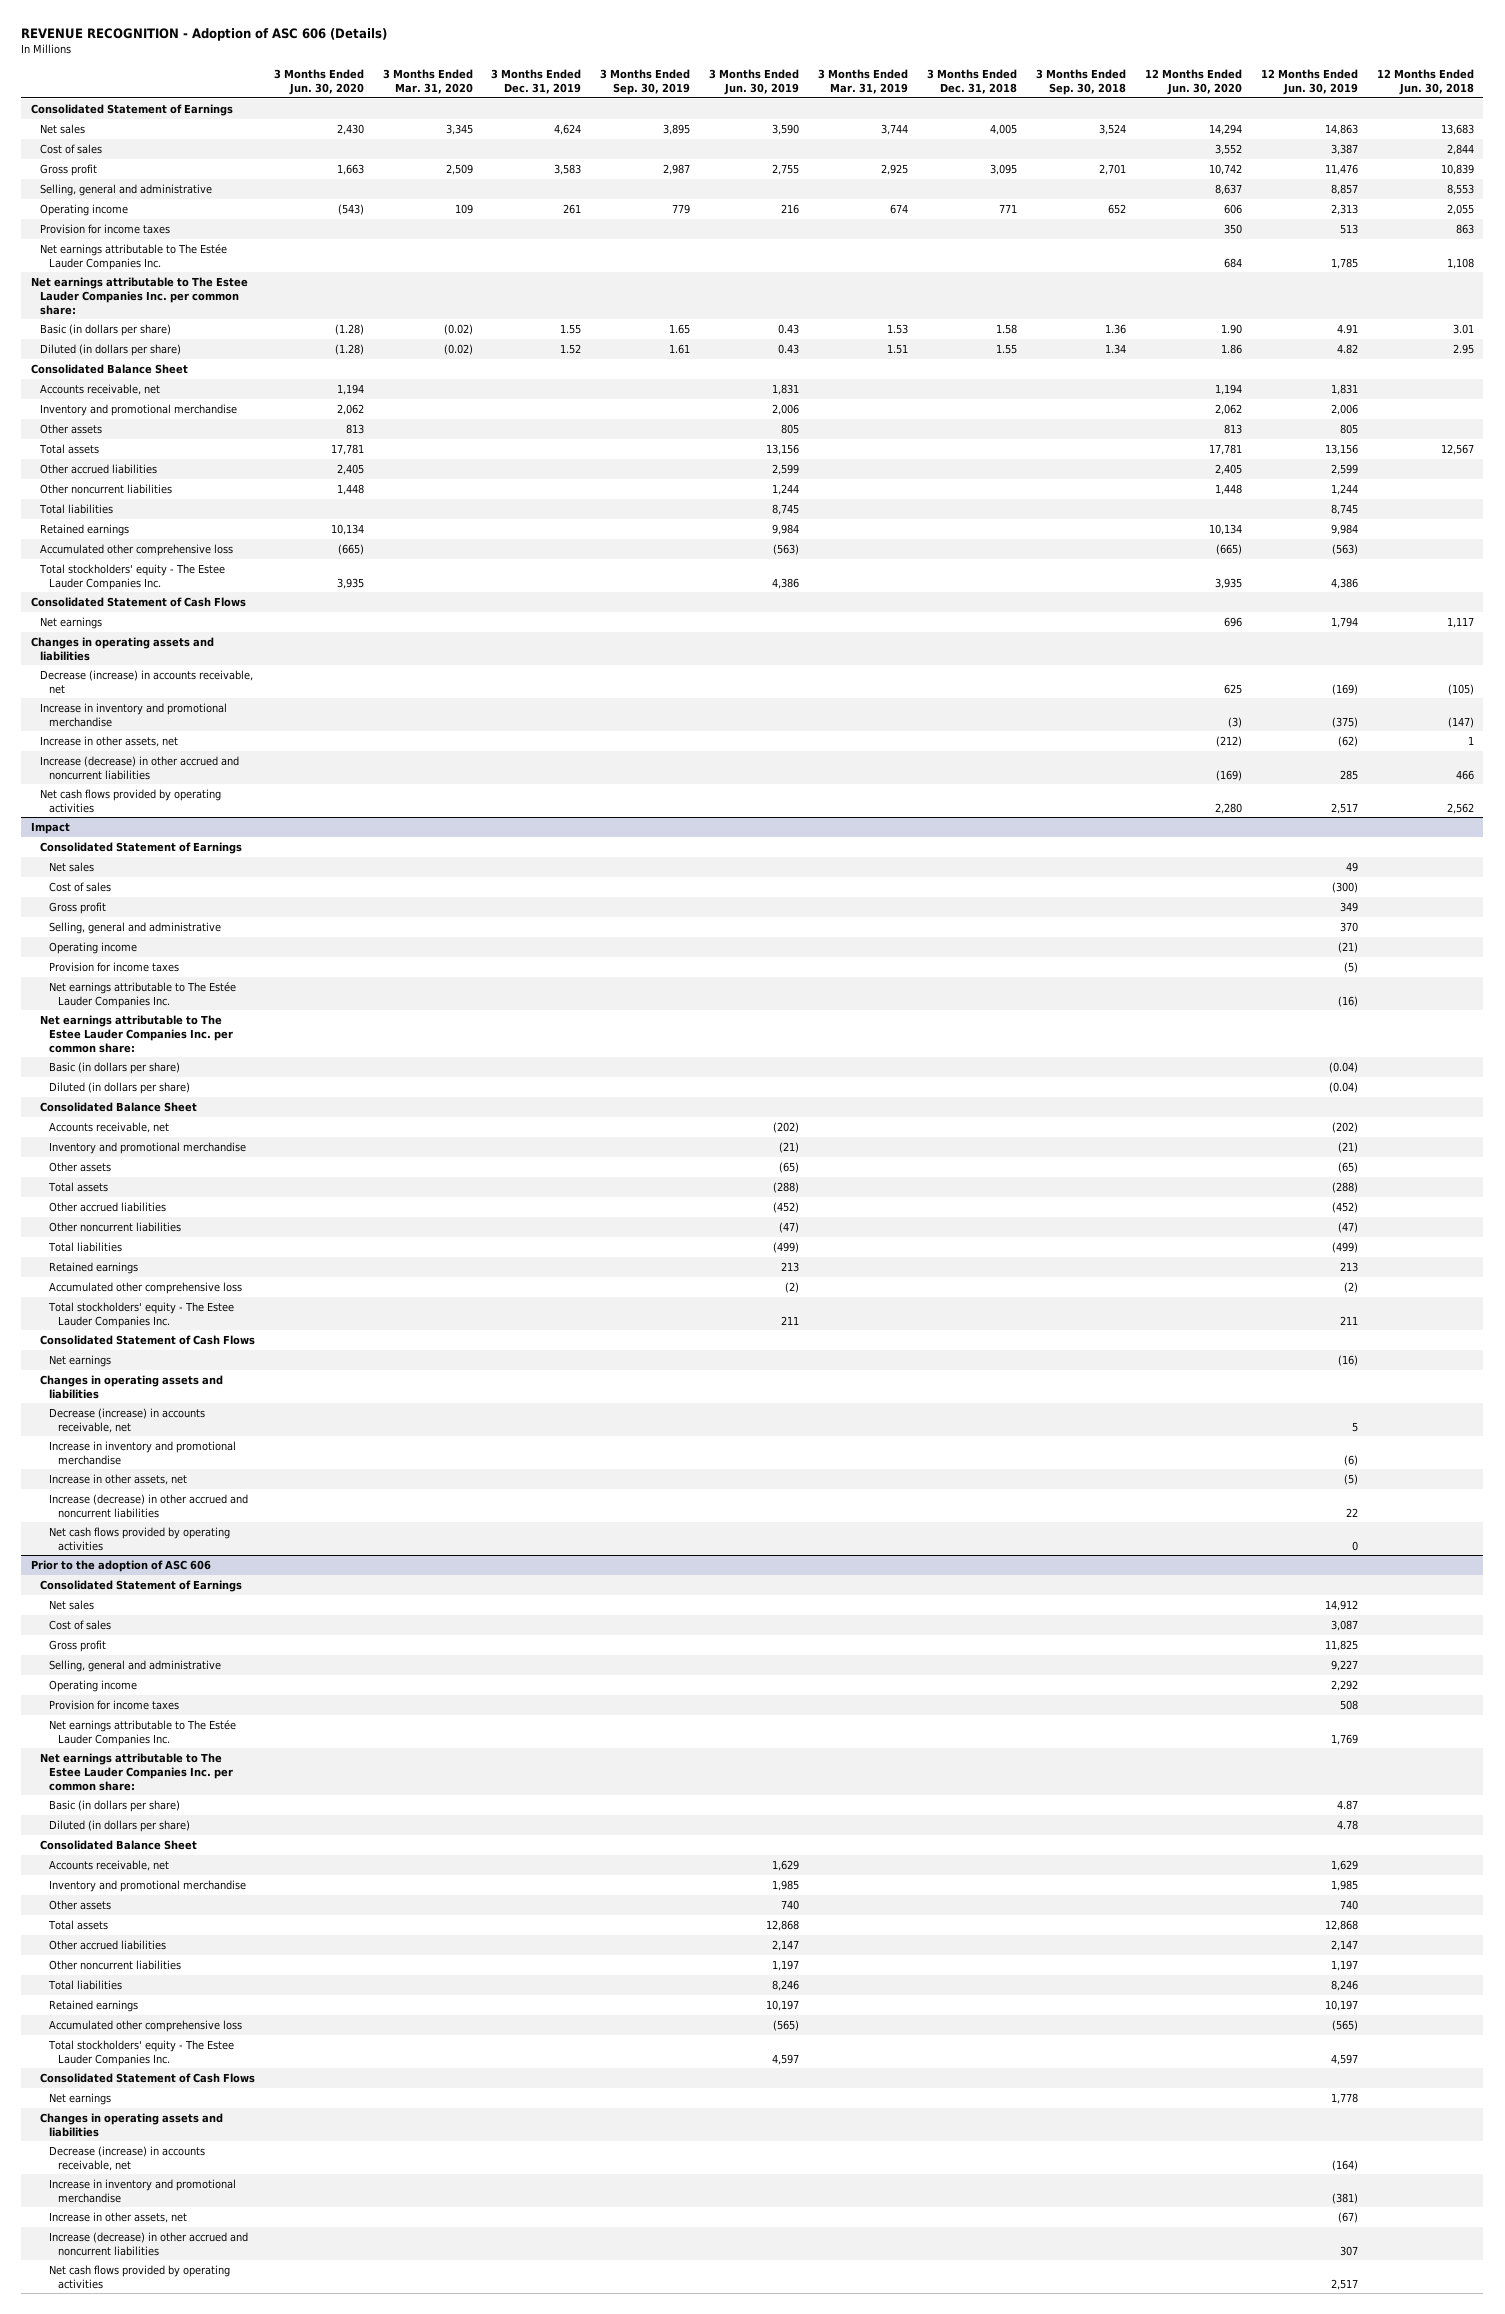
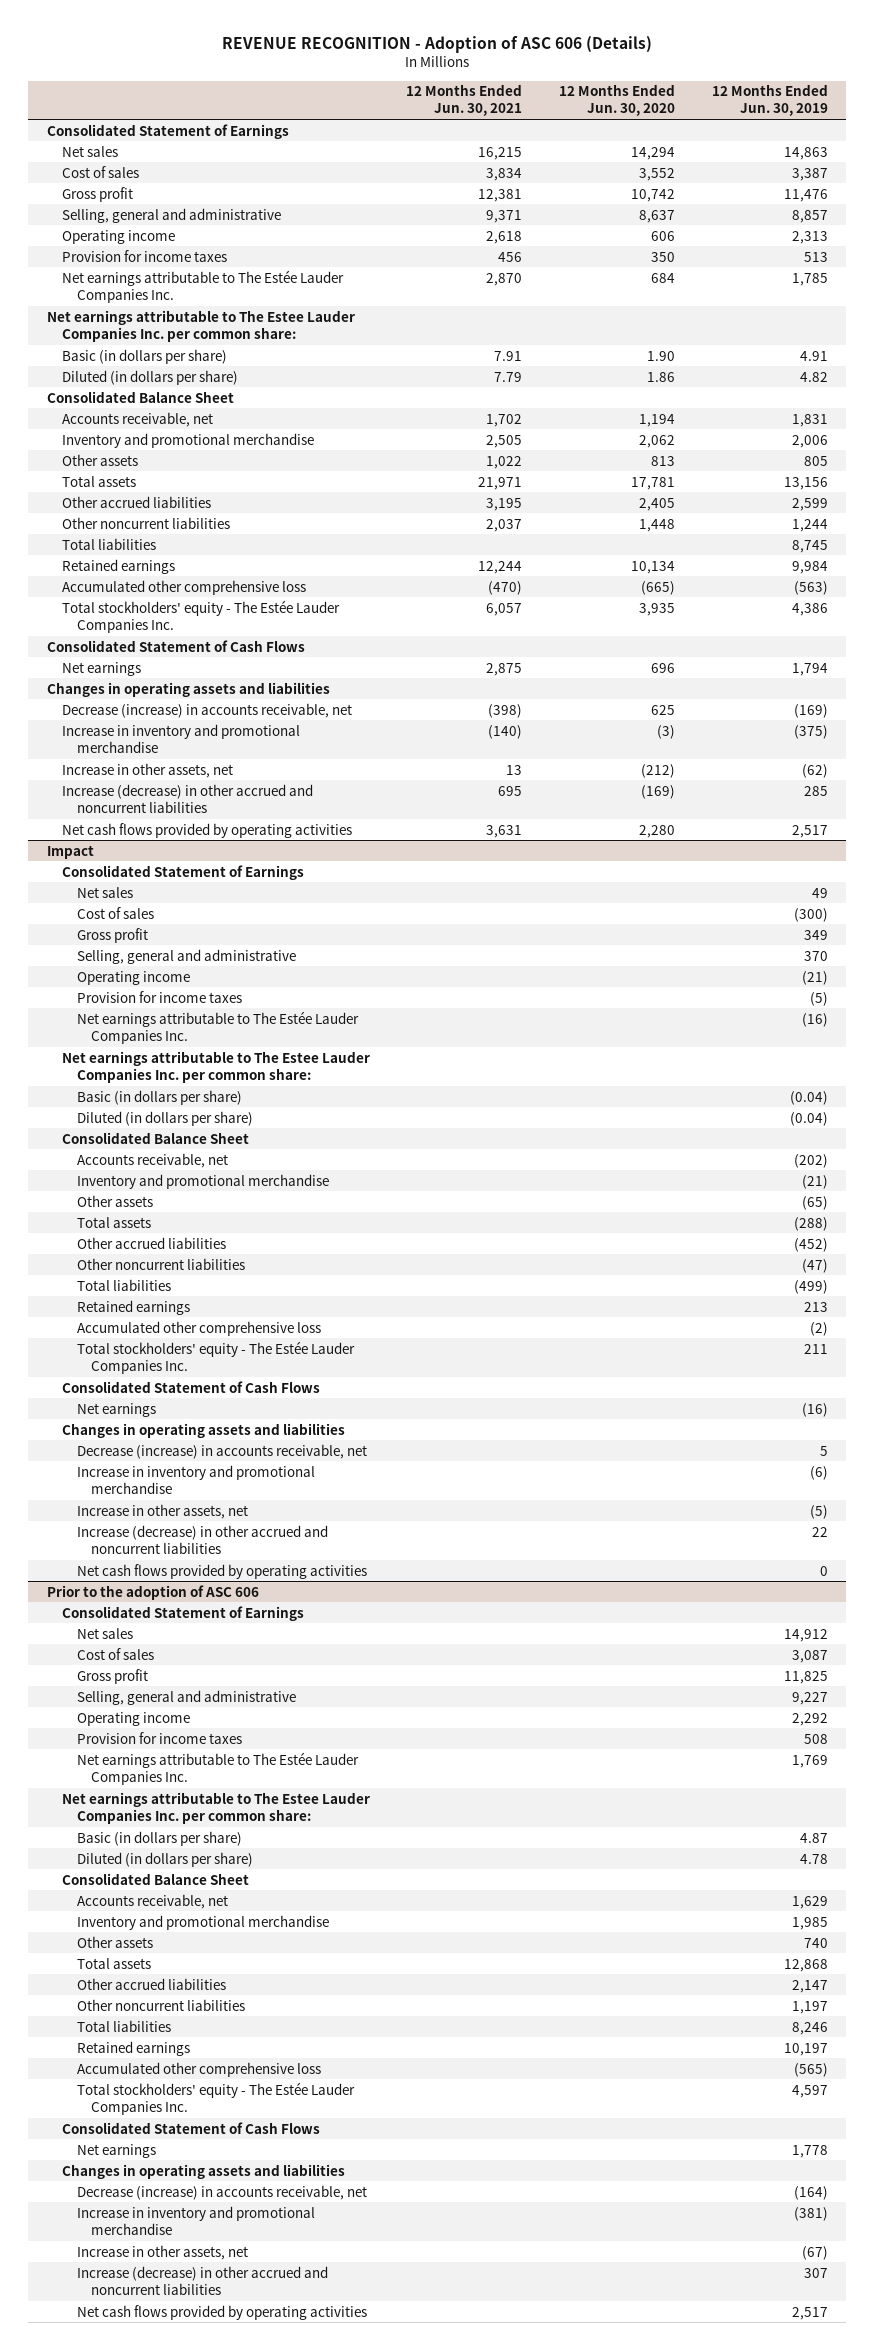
[273,68,364,95] 3 Months Ended Jun. 30, 2020 -> none
[382,68,473,94] 3 Months Ended Mar. 31, 2020 -> none
[491,68,582,94] 3 Months Ended Dec. 31, 2019 -> none
[600,68,691,95] 3 Months Ended Sep. 30, 2019 -> none
[709,68,800,95] 3 Months Ended Jun. 30, 2019 -> none
[818,68,909,94] 3 Months Ended Mar. 31, 2019 -> none
[927,68,1018,94] 3 Months Ended Dec. 31, 2018 -> none
[1036,68,1127,95] 3 Months Ended Sep. 30, 2018 -> none
[1377,68,1475,95] 12 Months Ended Jun. 30, 2018 -> none
none -> [406,84,523,117] 12 Months Ended Jun. 30, 2021
[38,563,225,590] Total stockholders' equity - The Estee Lauder Companies Inc. -> [61,599,340,633] Total stockholders' equity - The Estée Lauder Companies Inc.
[47,1301,234,1328] Total stockholders' equity - The Estee Lauder Companies Inc. -> [76,1340,355,1374] Total stockholders' equity - The Estée Lauder Companies Inc.
[47,2039,234,2066] Total stockholders' equity - The Estee Lauder Companies Inc. -> [76,2081,355,2115] Total stockholders' equity - The Estée Lauder Companies Inc.

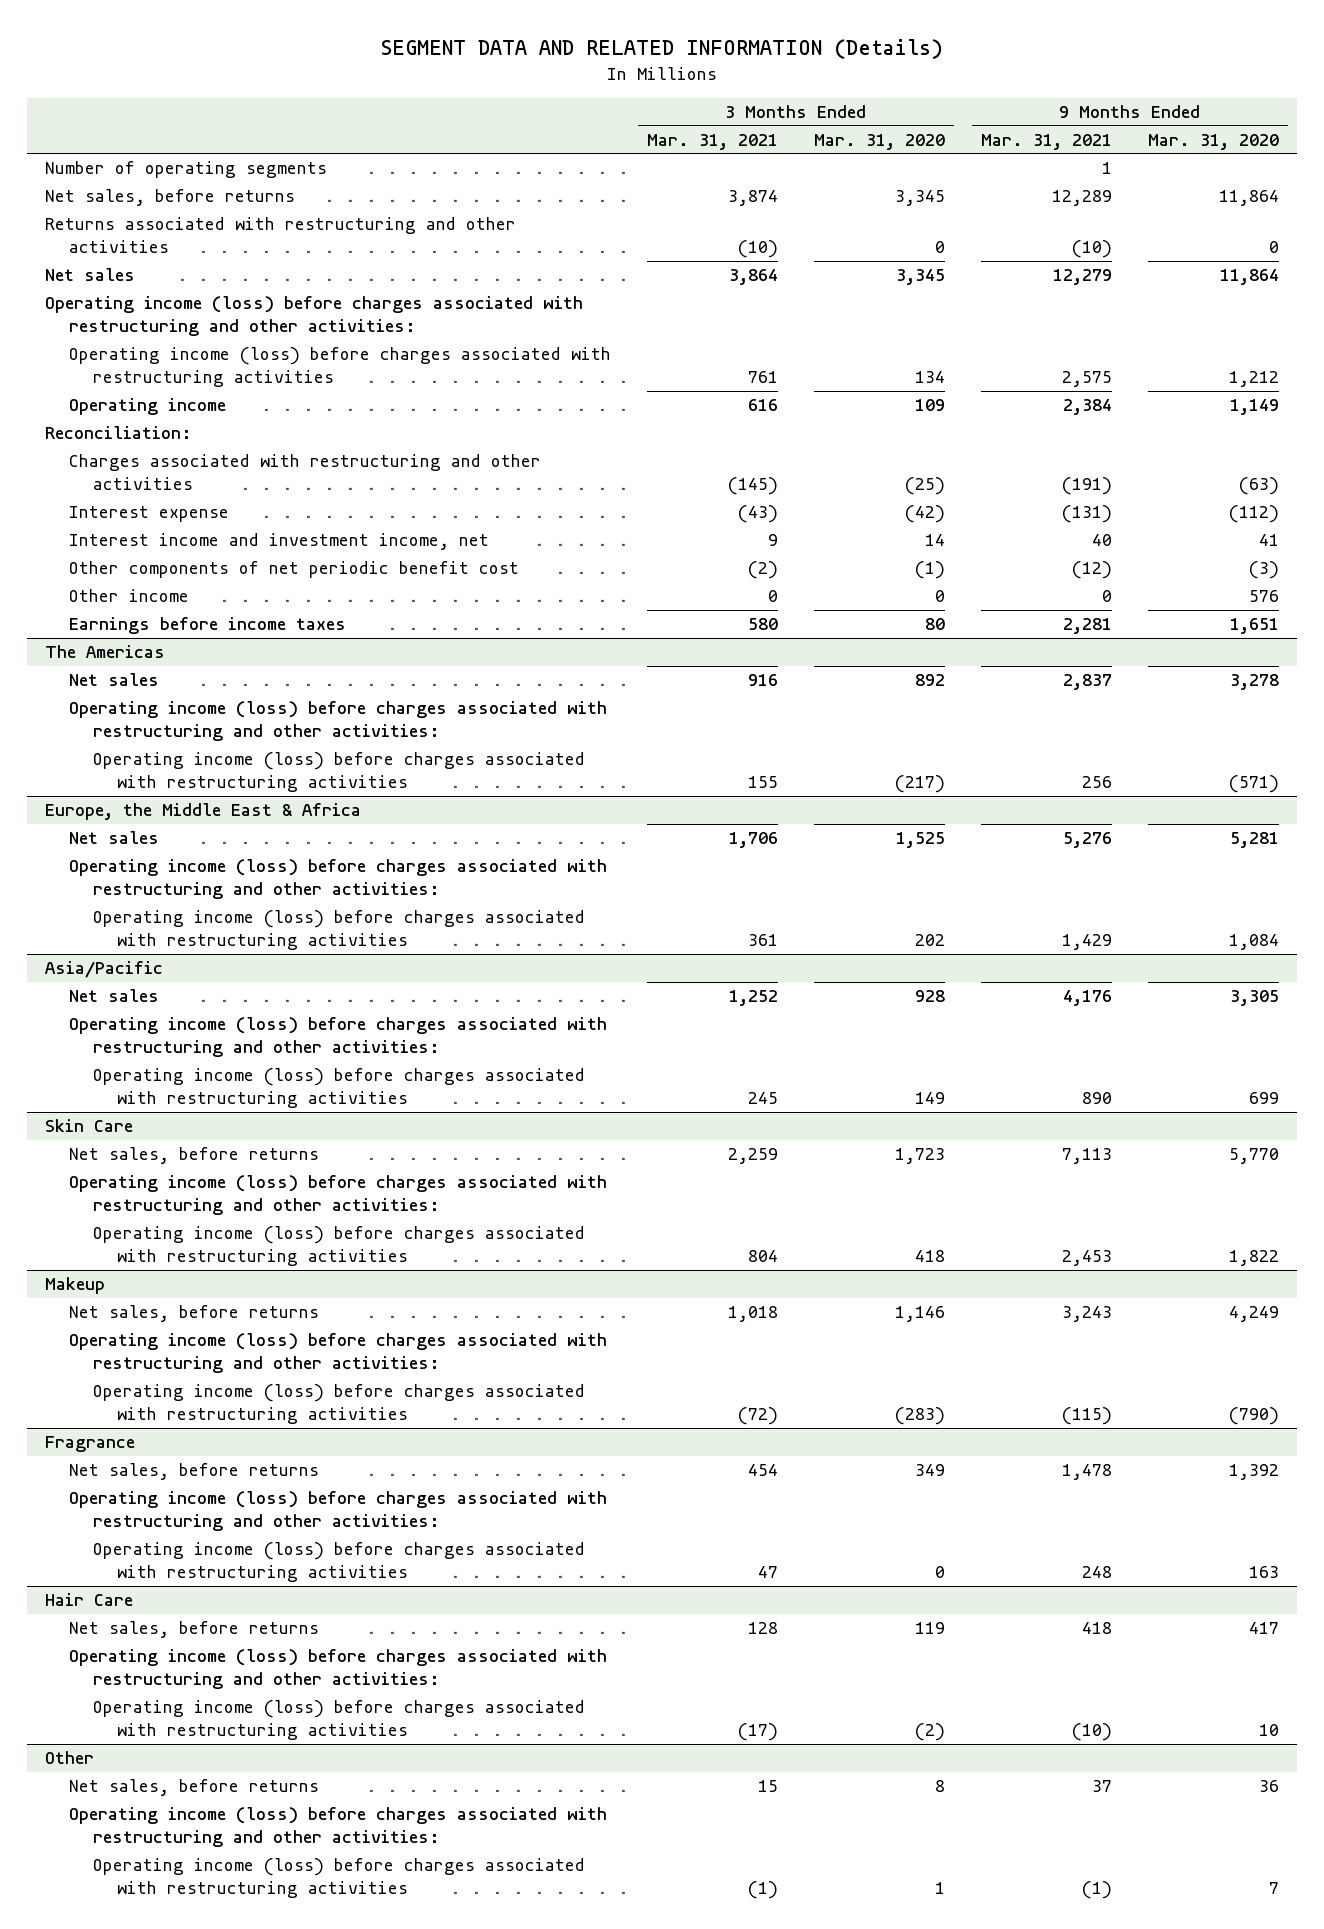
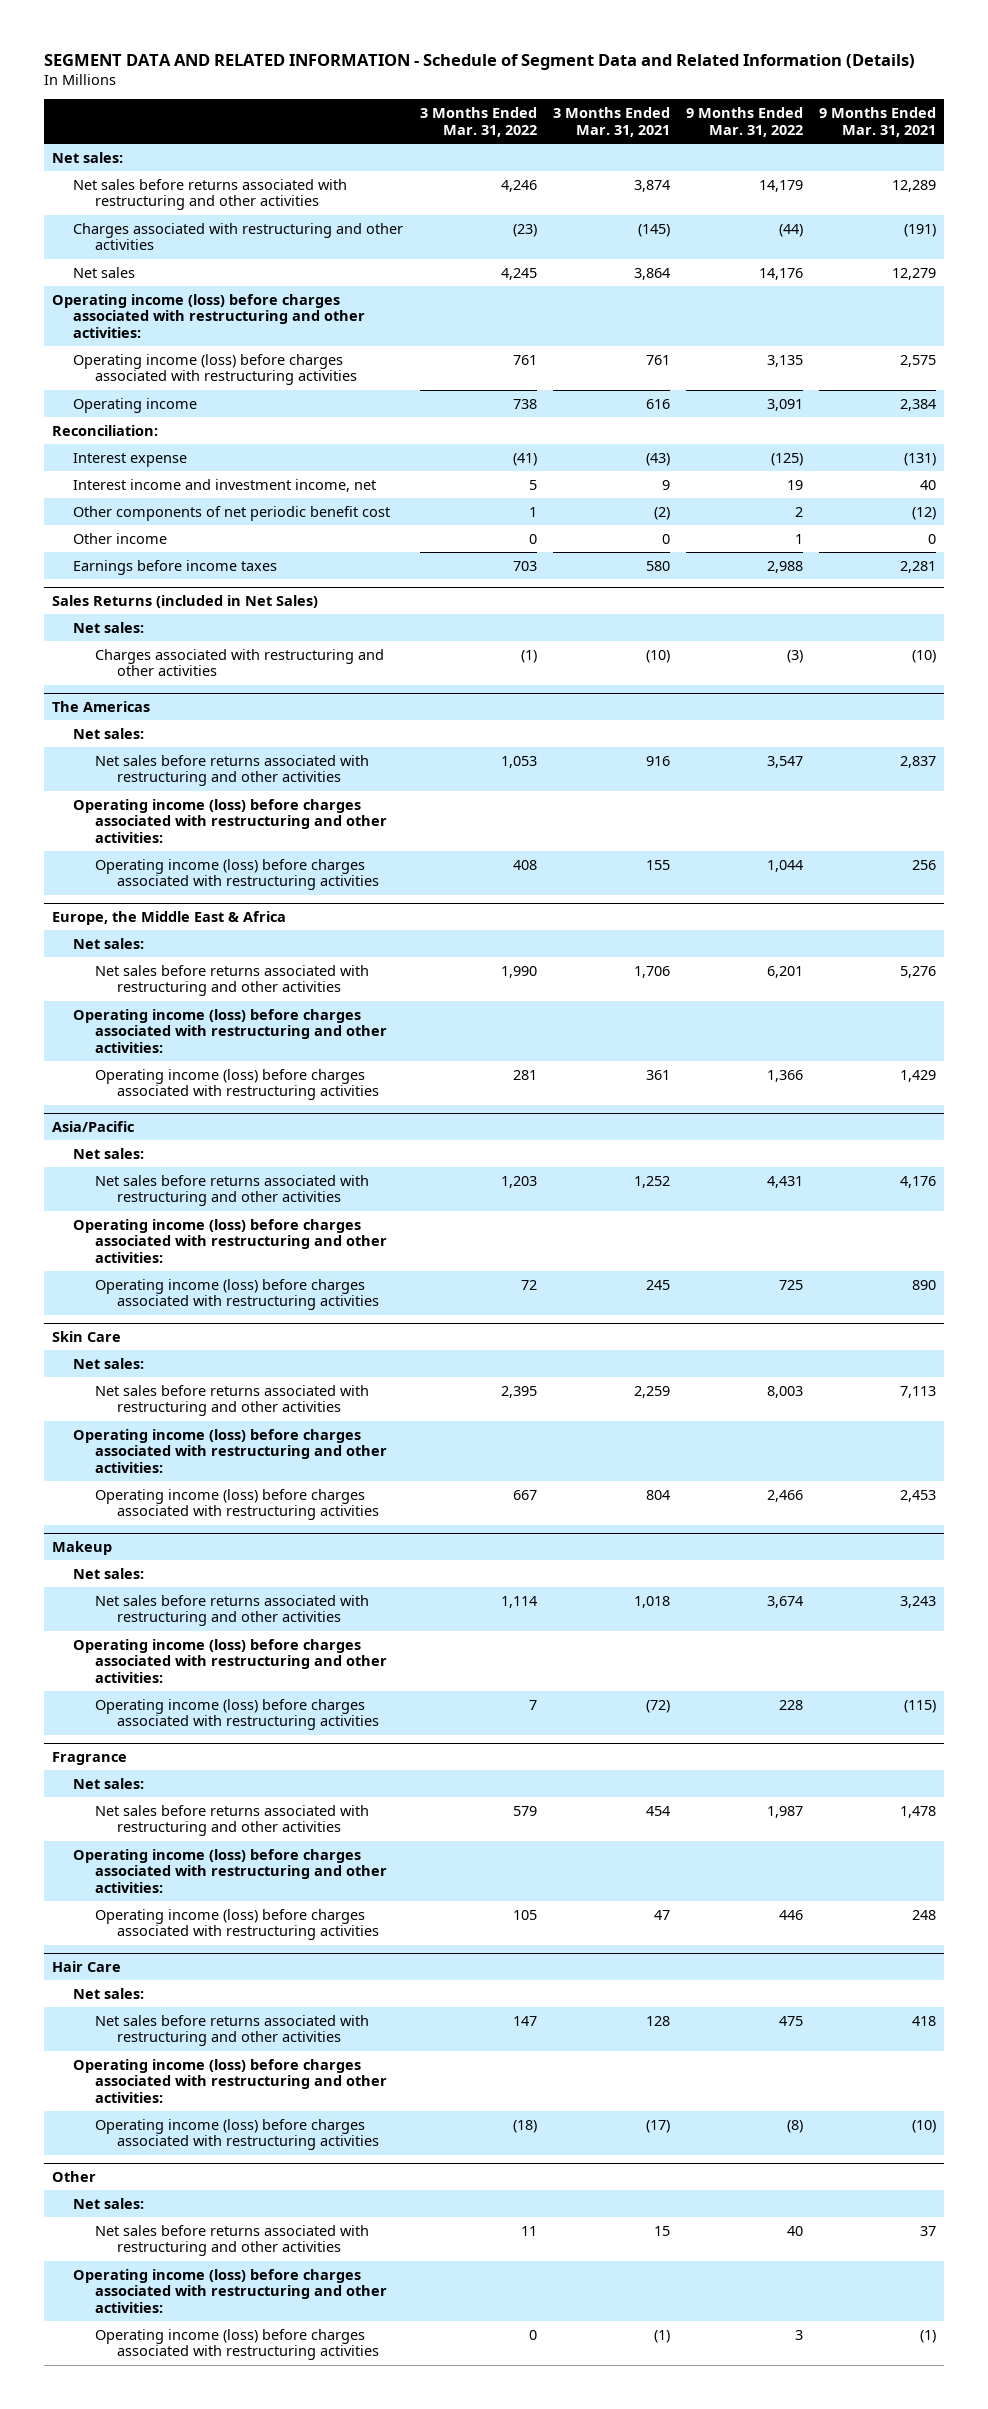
[381,39,944,60] SEGMENT DATA AND RELATED INFORMATION (Details) -> [43,53,915,70] SEGMENT DATA AND RELATED INFORMATION - Schedule of Segment Data and Related Information (Details)
[814,133,946,150] Mar. 31, 2020 -> none
[1148,133,1280,150] Mar. 31, 2020 -> none
none -> [419,107,537,137] 3 Months Ended Mar. 31, 2022
none -> [686,107,804,137] 9 Months Ended Mar. 31, 2022
[44,161,327,179] Number of operating segments -> none
[44,217,516,254] Returns associated with restructuring and other activities -> none
none -> [51,151,123,163] Net sales:
[44,189,295,207] Net sales, before returns -> [73,178,348,211] Net sales before returns associated with restructuring and other activities
[68,454,541,491] Charges associated with restructuring and other activities -> [73,222,404,251] Charges associated with restructuring and other activities
none -> [51,595,318,609] Sales Returns (included in Net Sales)
none -> [73,621,145,633] Net sales:
none -> [95,648,385,677] Charges associated with restructuring and other activities
none -> [73,727,145,739] Net sales:
[68,673,159,687] Net sales -> [95,754,370,787] Net sales before returns associated with restructuring and other activities
none -> [73,937,145,949] Net sales:
[68,831,159,845] Net sales -> [95,964,370,997] Net sales before returns associated with restructuring and other activities
none -> [73,1147,145,1159] Net sales:
[68,989,159,1003] Net sales -> [95,1174,370,1207] Net sales before returns associated with restructuring and other activities
none -> [73,1357,145,1369] Net sales:
[68,1147,319,1165] Net sales, before returns -> [95,1384,370,1417] Net sales before returns associated with restructuring and other activities
none -> [73,1567,145,1579] Net sales:
[68,1305,319,1323] Net sales, before returns -> [95,1594,370,1627] Net sales before returns associated with restructuring and other activities
none -> [73,1777,145,1789] Net sales:
[68,1463,319,1481] Net sales, before returns -> [95,1804,370,1837] Net sales before returns associated with restructuring and other activities
none -> [73,1987,145,1999] Net sales:
[68,1621,319,1639] Net sales, before returns -> [95,2014,370,2047] Net sales before returns associated with restructuring and other activities
none -> [73,2197,145,2209] Net sales:
[68,1779,319,1797] Net sales, before returns -> [95,2224,370,2257] Net sales before returns associated with restructuring and other activities

